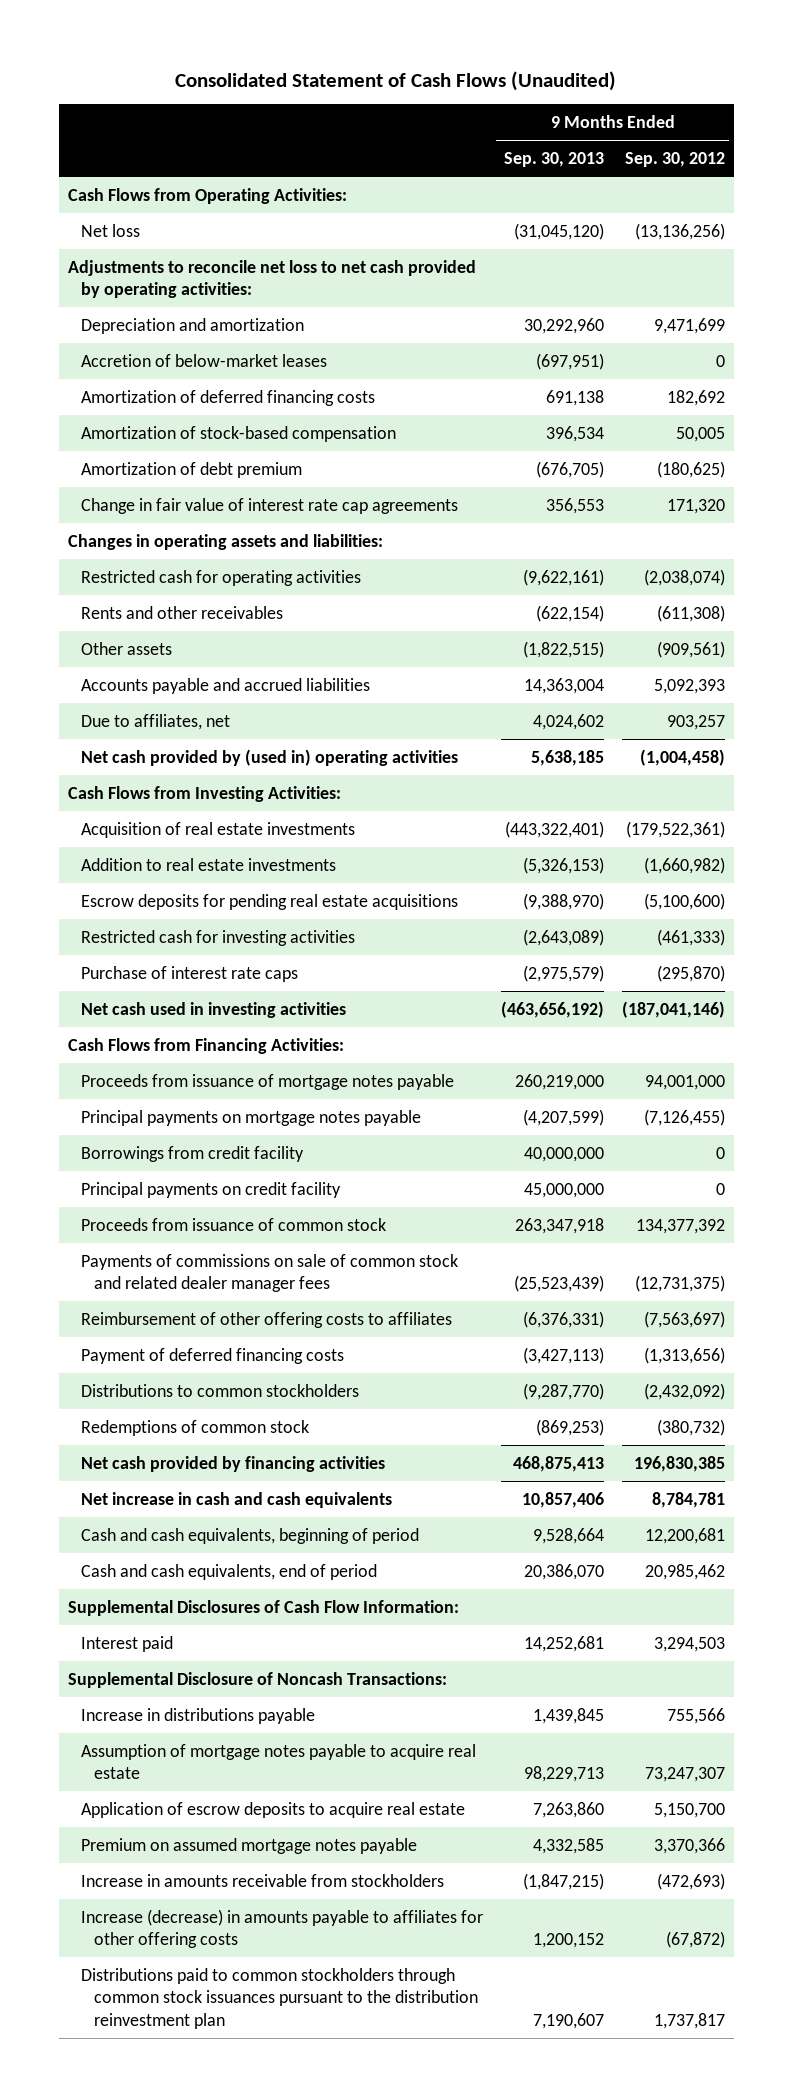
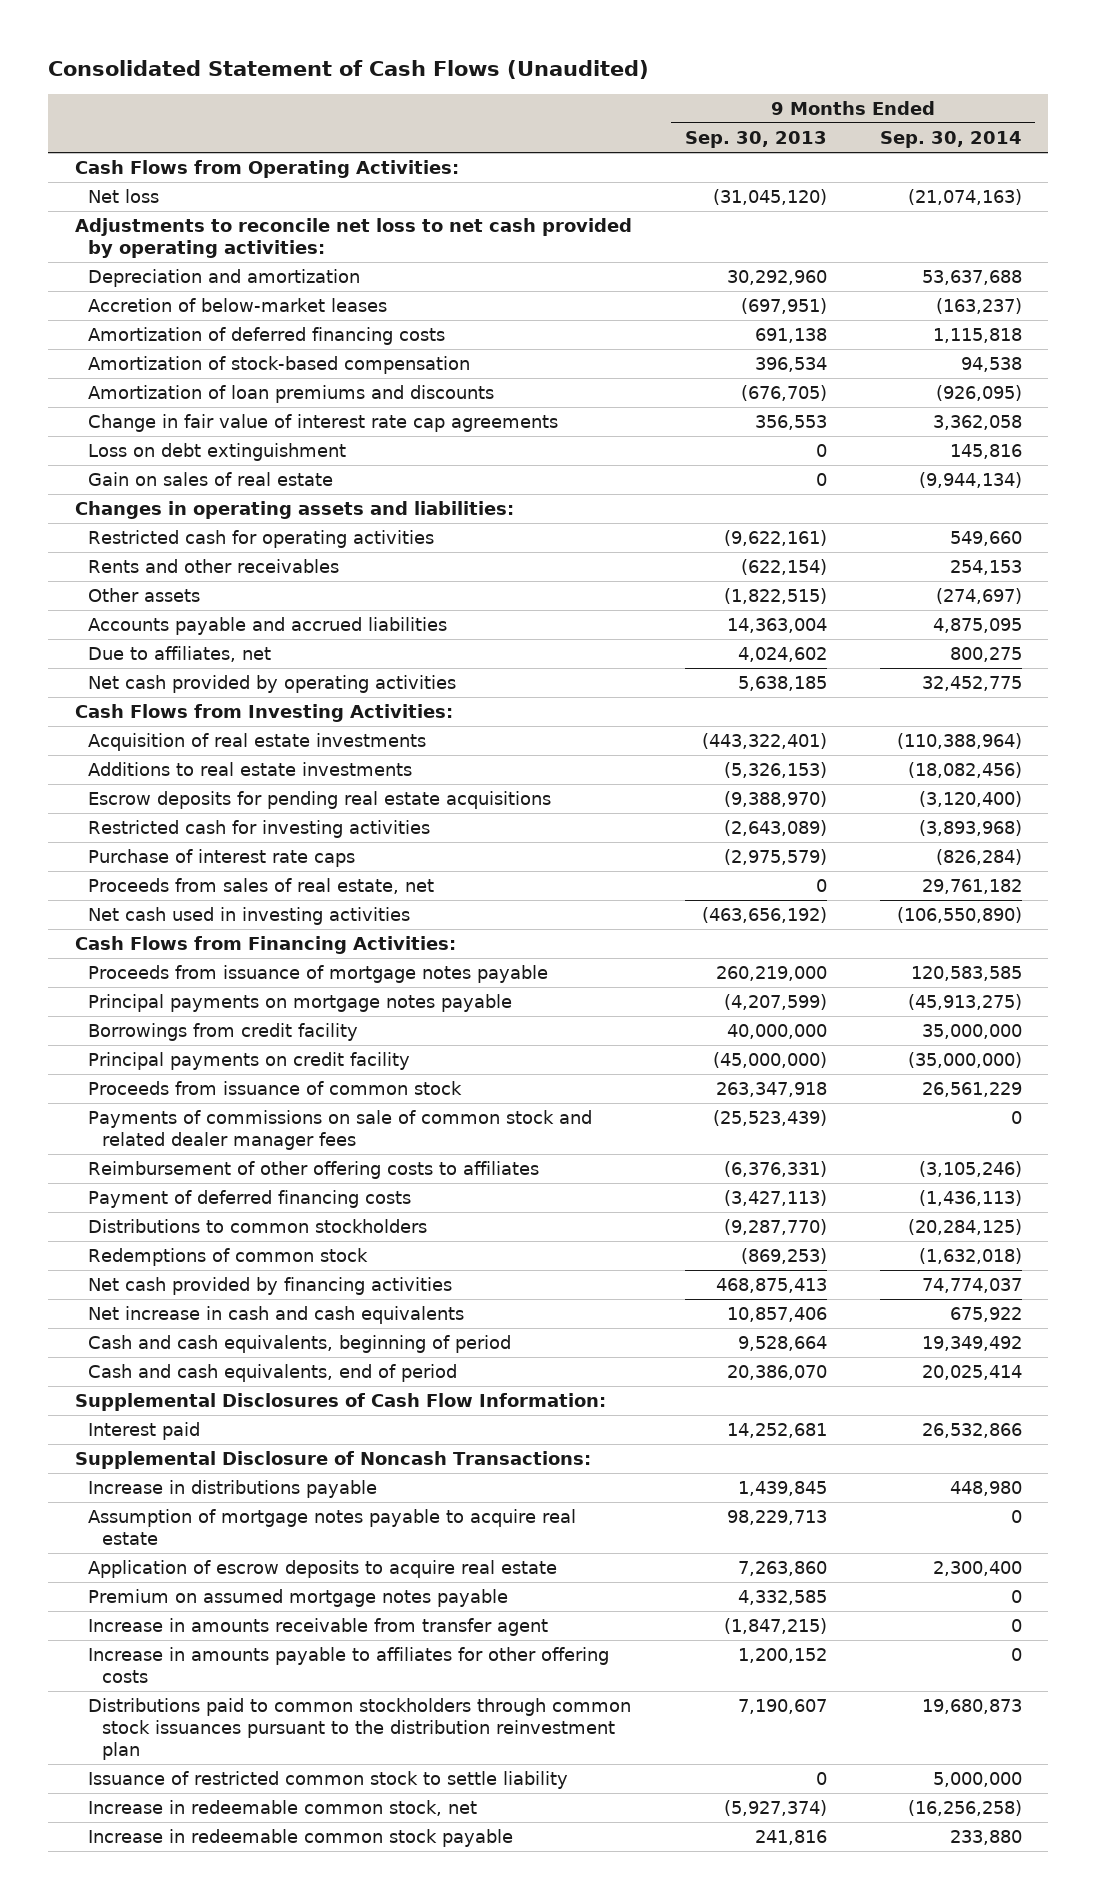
[624,152,725,168] Sep. 30, 2012 -> none
none -> [879,131,1022,149] Sep. 30, 2014
[80,461,302,478] Amortization of debt premium -> [88,385,495,404] Amortization of loan premiums and discounts
none -> [88,443,347,462] Loss on debt extinguishment
none -> [88,472,334,487] Gain on sales of real estate
[80,748,458,766] Net cash provided by (used in) operating activities -> [88,675,457,694] Net cash provided by operating activities
[80,857,336,871] Addition to real estate investments -> [88,762,413,777] Additions to real estate investments
none -> [88,878,435,895] Proceeds from sales of real estate, net
[523,1182,604,1198] 45,000,000 -> [712,1052,827,1069] (45,000,000)
[80,1873,444,1887] Increase in amounts receivable from stockholders -> [88,1618,549,1637] Increase in amounts receivable from transfer agent
[80,1908,483,1949] Increase (decrease) in amounts payable to affiliates for other offering costs -> [88,1647,610,1684] Increase in amounts payable to affiliates for other offering costs
none -> [88,1771,569,1790] Issuance of restricted common stock to settle liability
none -> [88,1800,478,1817] Increase in redeemable common stock, net
none -> [88,1829,514,1848] Increase in redeemable common stock payable

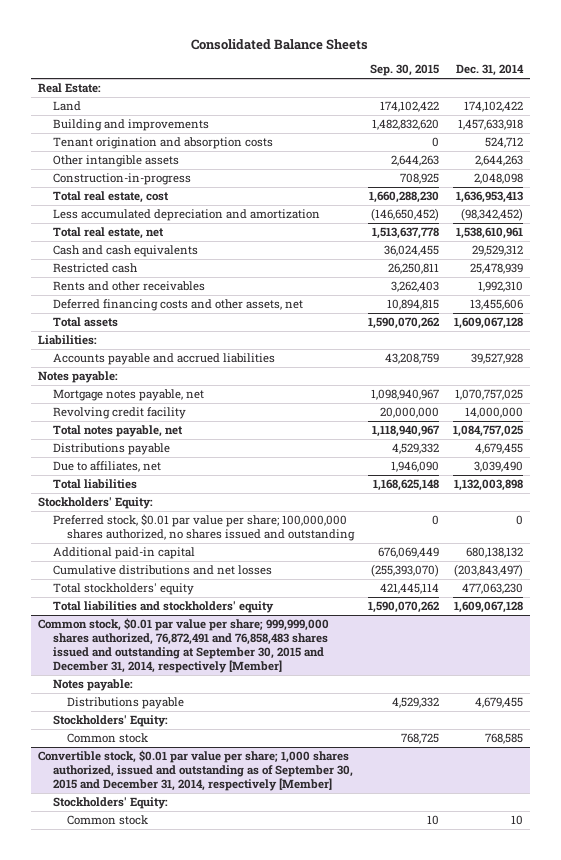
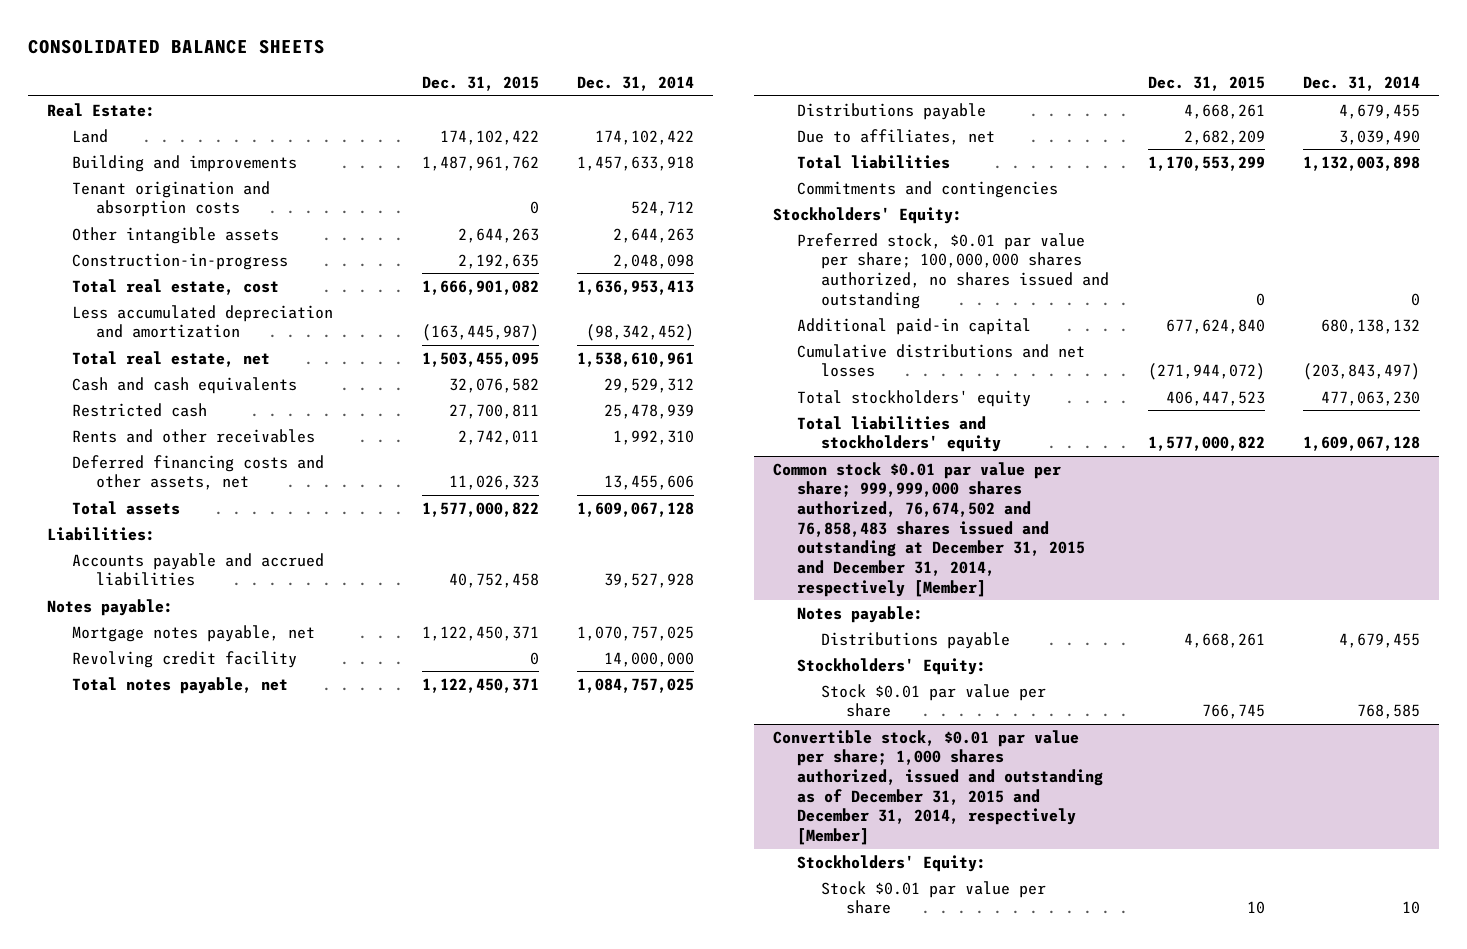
[191,38,369,50] Consolidated Balance Sheets -> [28,39,326,55] CONSOLIDATED BALANCE SHEETS
[370,64,440,77] Sep. 30, 2015 -> none
none -> [422,76,540,92] Dec. 31, 2015
none -> [797,180,1059,198] Commitments and contingencies
[38,618,330,674] Common stock, $0.01 par value per share; 999,999,000 shares authorized, 76,872,491 and 76,858,483 shares issued and outstanding at September 30, 2015 and December 31, 2014, respectively [Member] -> [772,461,1086,597] Common stock $0.01 par value per share; 999,999,000 shares authorized, 76,674,502 and 76,858,483 shares issued and outstanding at December 31, 2015 and December 31, 2014, respectively [Member]
[67,733,149,744] Common stock -> [821,683,1047,718] Stock $0.01 par value per share
[38,750,353,792] Convertible stock, $0.01 par value per share; 1,000 shares authorized, issued and outstanding as of September 30, 2015 and December 31, 2014, respectively [Member] -> [772,729,1104,846] Convertible stock, $0.01 par value per share; 1,000 shares authorized, issued and outstanding as of December 31, 2015 and December 31, 2014, respectively [Member]
[67,815,149,826] Common stock -> [821,880,1047,915] Stock $0.01 par value per share

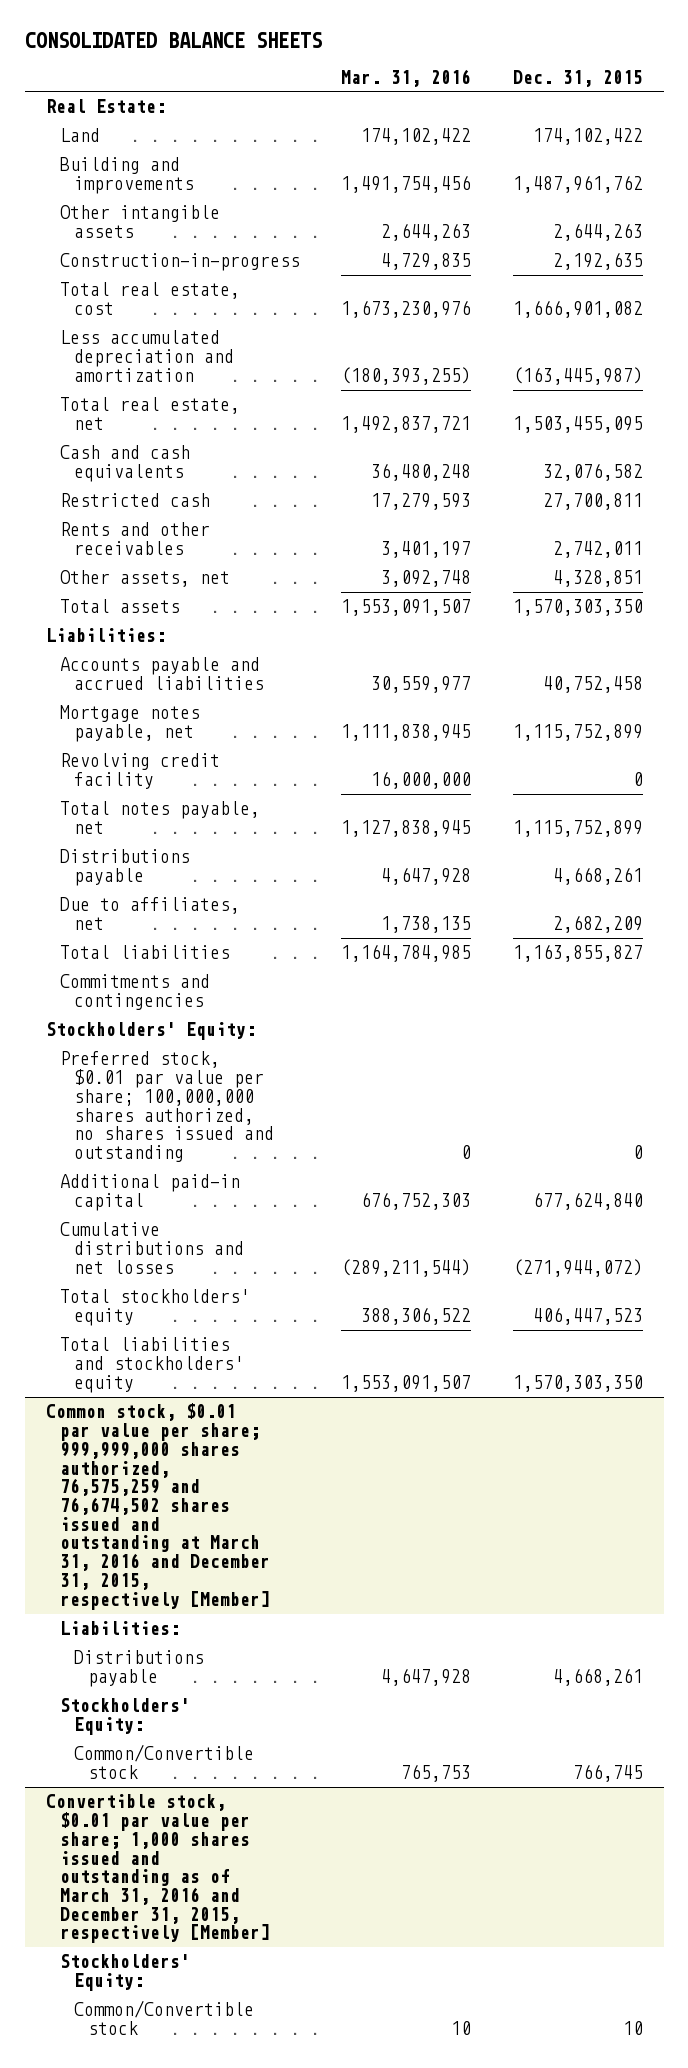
[577,76,695,92] Dec. 31, 2014 -> none
none -> [341,68,472,87] Mar. 31, 2016
[71,180,270,218] Tenant origination and absorption costs -> none
[71,454,324,491] Deferred financing costs and other assets, net -> [59,570,230,588] Other assets, net
[449,475,540,491] 11,026,323 -> [552,570,643,588] 4,328,851
[422,501,540,517] 1,577,000,822 -> [512,599,643,617] 1,570,303,350
[47,598,174,616] Notes payable: -> none
[422,625,540,641] 1,122,450,371 -> [512,724,643,742] 1,115,752,899
[422,677,540,693] 1,122,450,371 -> [512,820,643,838] 1,115,752,899
[1147,155,1265,171] 1,170,553,299 -> [512,944,643,963] 1,163,855,827
[797,605,924,623] Notes payable: -> none
[1147,436,1265,452] 1,577,000,822 -> [512,1374,643,1392] 1,570,303,350
[772,461,1086,597] Common stock $0.01 par value per share; 999,999,000 shares authorized, 76,674,502 and 76,858,483 shares issued and outstanding at December 31, 2015 and December 31, 2014, respectively [Member] -> [45,1403,270,1610] Common stock, $0.01 par value per share; 999,999,000 shares authorized, 76,575,259 and 76,674,502 shares issued and outstanding at March 31, 2016 and December 31, 2015, respectively [Member]
none -> [59,1621,180,1636] Liabilities:
[821,683,1047,718] Stock $0.01 par value per share -> [73,1744,254,1780] Common/Convertible stock
[772,729,1104,846] Convertible stock, $0.01 par value per share; 1,000 shares authorized, issued and outstanding as of December 31, 2015 and December 31, 2014, respectively [Member] -> [45,1794,270,1944] Convertible stock, $0.01 par value per share; 1,000 shares issued and outstanding as of March 31, 2016 and December 31, 2015, respectively [Member]
[821,880,1047,915] Stock $0.01 par value per share -> [73,2000,254,2036] Common/Convertible stock

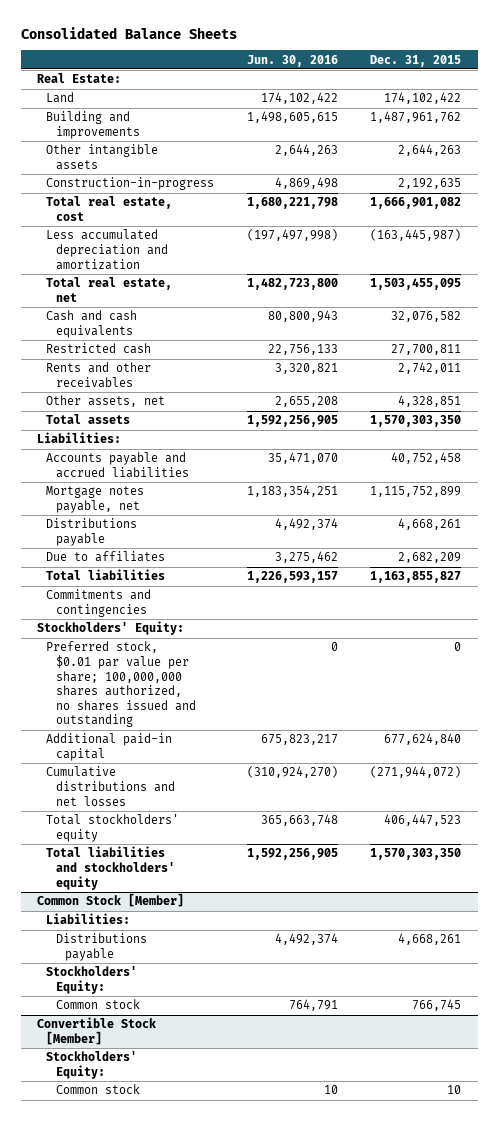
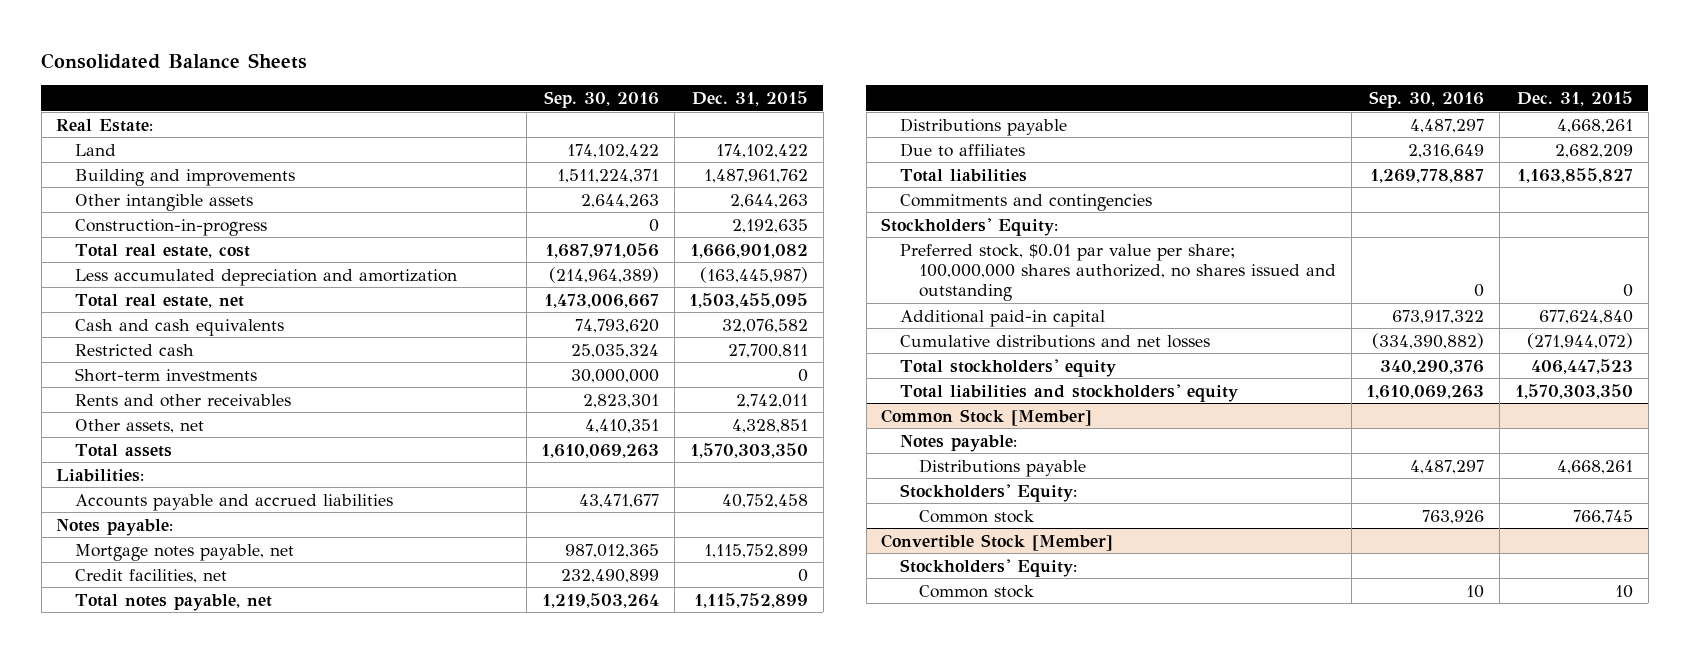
[246,54,338,67] Jun. 30, 2016 -> none
none -> [544,90,660,108] Sep. 30, 2016
none -> [75,367,258,382] Short-term investments
none -> [56,518,174,536] Notes payable:
none -> [75,568,228,583] Credit facilities, net
none -> [75,593,273,611] Total notes payable, net
[46,913,131,925] Liabilities: -> none
none -> [900,434,1018,452] Notes payable:

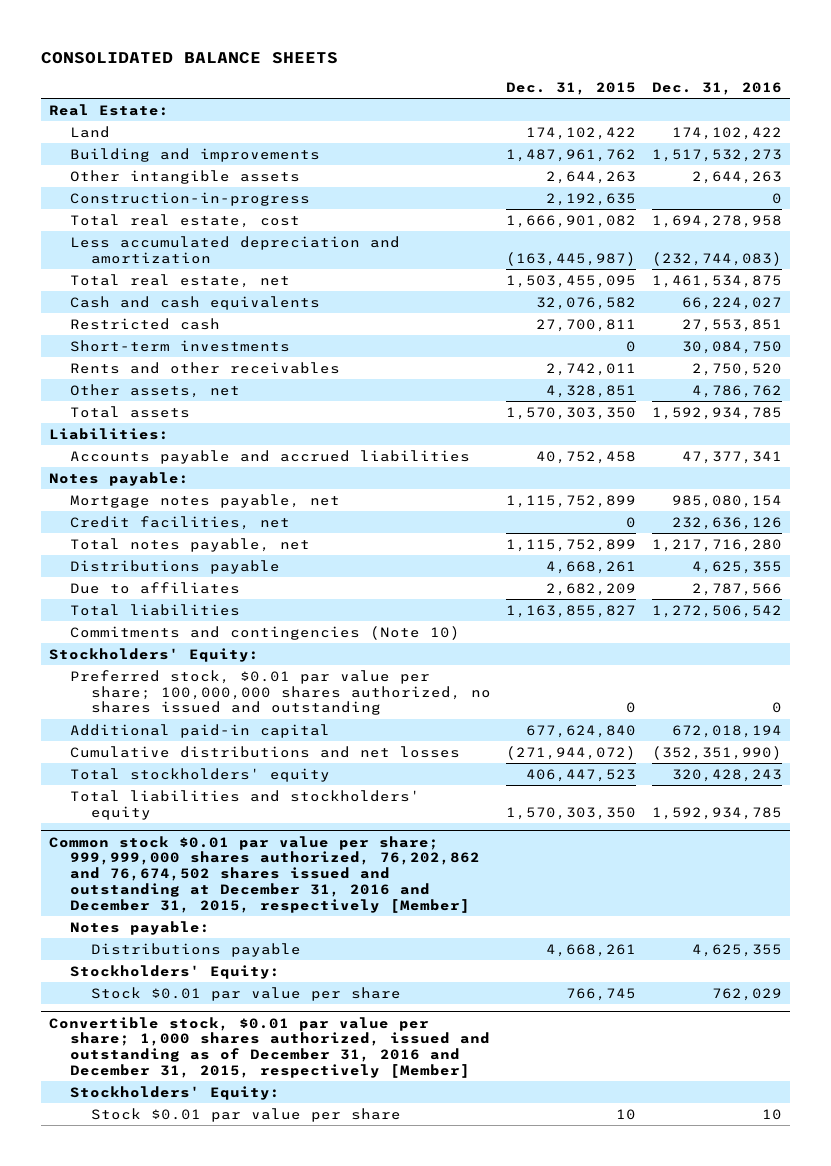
[41,52,308,69] Consolidated Balance Sheets -> [41,51,339,64] CONSOLIDATED BALANCE SHEETS
[544,90,660,108] Sep. 30, 2016 -> none
none -> [651,82,782,96] Dec. 31, 2016
[900,193,1153,211] Commitments and contingencies -> [69,625,460,640] Commitments and contingencies (Note 10)
[881,408,1093,426] Common Stock [Member] -> [49,835,480,913] Common stock $0.01 par value per share; 999,999,000 shares authorized, 76,202,862 and 76,674,502 shares issued and outstanding at December 31, 2016 and December 31, 2015, respectively [Member]
[919,509,1035,523] Common stock -> [90,986,401,1001] Stock $0.01 par value per share
[881,533,1114,551] Convertible Stock [Member] -> [49,1016,490,1078] Convertible stock, $0.01 par value per share; 1,000 shares authorized, issued and outstanding as of December 31, 2016 and December 31, 2015, respectively [Member]
[919,584,1035,598] Common stock -> [90,1107,401,1122] Stock $0.01 par value per share

